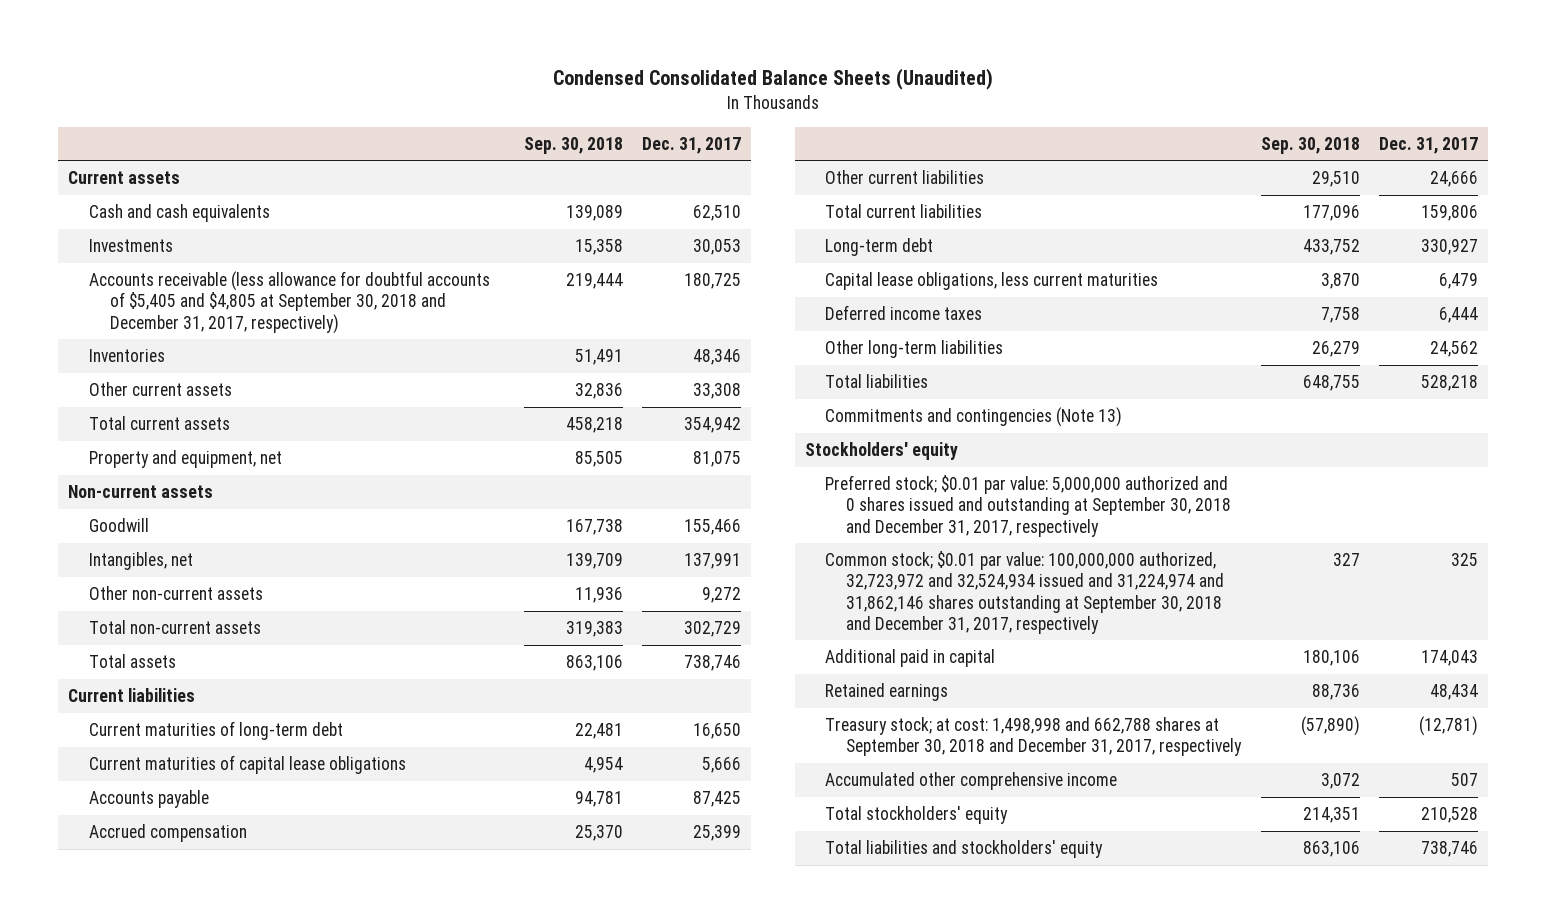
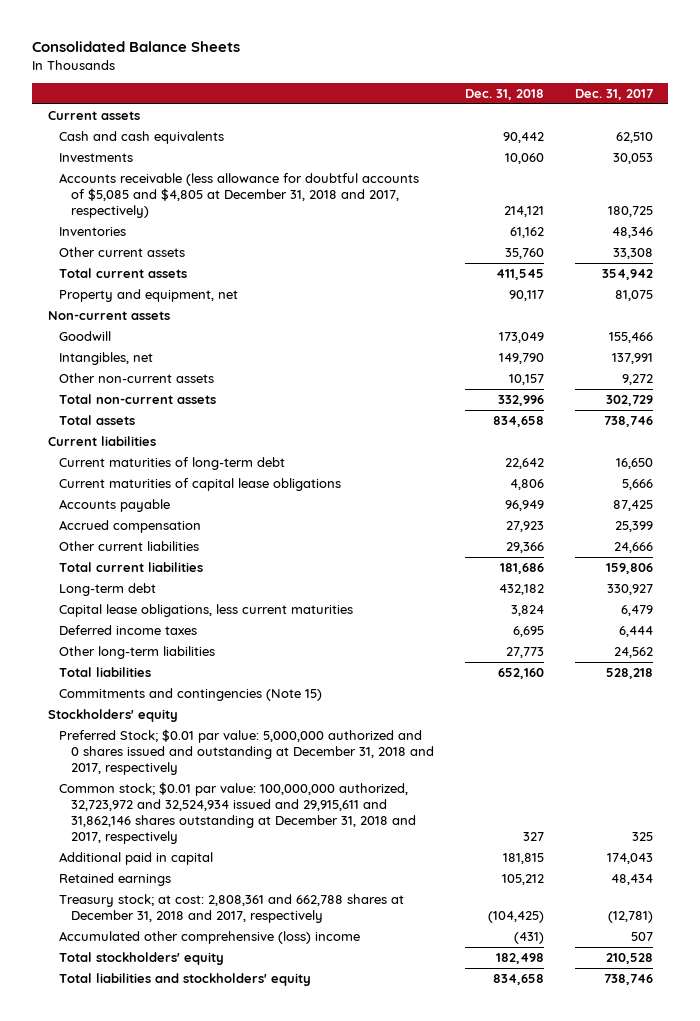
[552,68,993,91] Condensed Consolidated Balance Sheets (Unaudited) -> [32,41,241,53] Consolidated Balance Sheets
[524,136,624,154] Sep. 30, 2018 -> none
none -> [464,88,544,100] Dec. 31, 2018
[88,271,490,334] Accounts receivable (less allowance for doubtful accounts of $5,405 and $4,805 at September 30, 2018 and December 31, 2017, respectively) -> [59,173,420,219] Accounts receivable (less allowance for doubtful accounts of $5,085 and $4,805 at December 31, 2018 and 2017, respectively)
[825,407,1123,428] Commitments and contingencies (Note 13) -> [59,688,323,702] Commitments and contingencies (Note 15)
[825,475,1232,537] Preferred stock; $0.01 par value: 5,000,000 authorized and 0 shares issued and outstanding at September 30, 2018 and December 31, 2017, respectively -> [59,729,434,776] Preferred Stock; $0.01 par value: 5,000,000 authorized and 0 shares issued and outstanding at December 31, 2018 and 2017, respectively
[825,551,1225,634] Common stock; $0.01 par value: 100,000,000 authorized, 32,723,972 and 32,524,934 issued and 31,224,974 and 31,862,146 shares outstanding at September 30, 2018 and December 31, 2017, respectively -> [59,782,416,845] Common stock; $0.01 par value: 100,000,000 authorized, 32,723,972 and 32,524,934 issued and 29,915,611 and 31,862,146 shares outstanding at December 31, 2018 and 2017, respectively
[825,717,1243,757] Treasury stock; at cost: 1,498,998 and 662,788 shares at September 30, 2018 and December 31, 2017, respectively -> [59,894,405,924] Treasury stock; at cost: 2,808,361 and 662,788 shares at December 31, 2018 and 2017, respectively
[825,772,1118,791] Accumulated other comprehensive income -> [59,931,361,945] Accumulated other comprehensive (loss) income

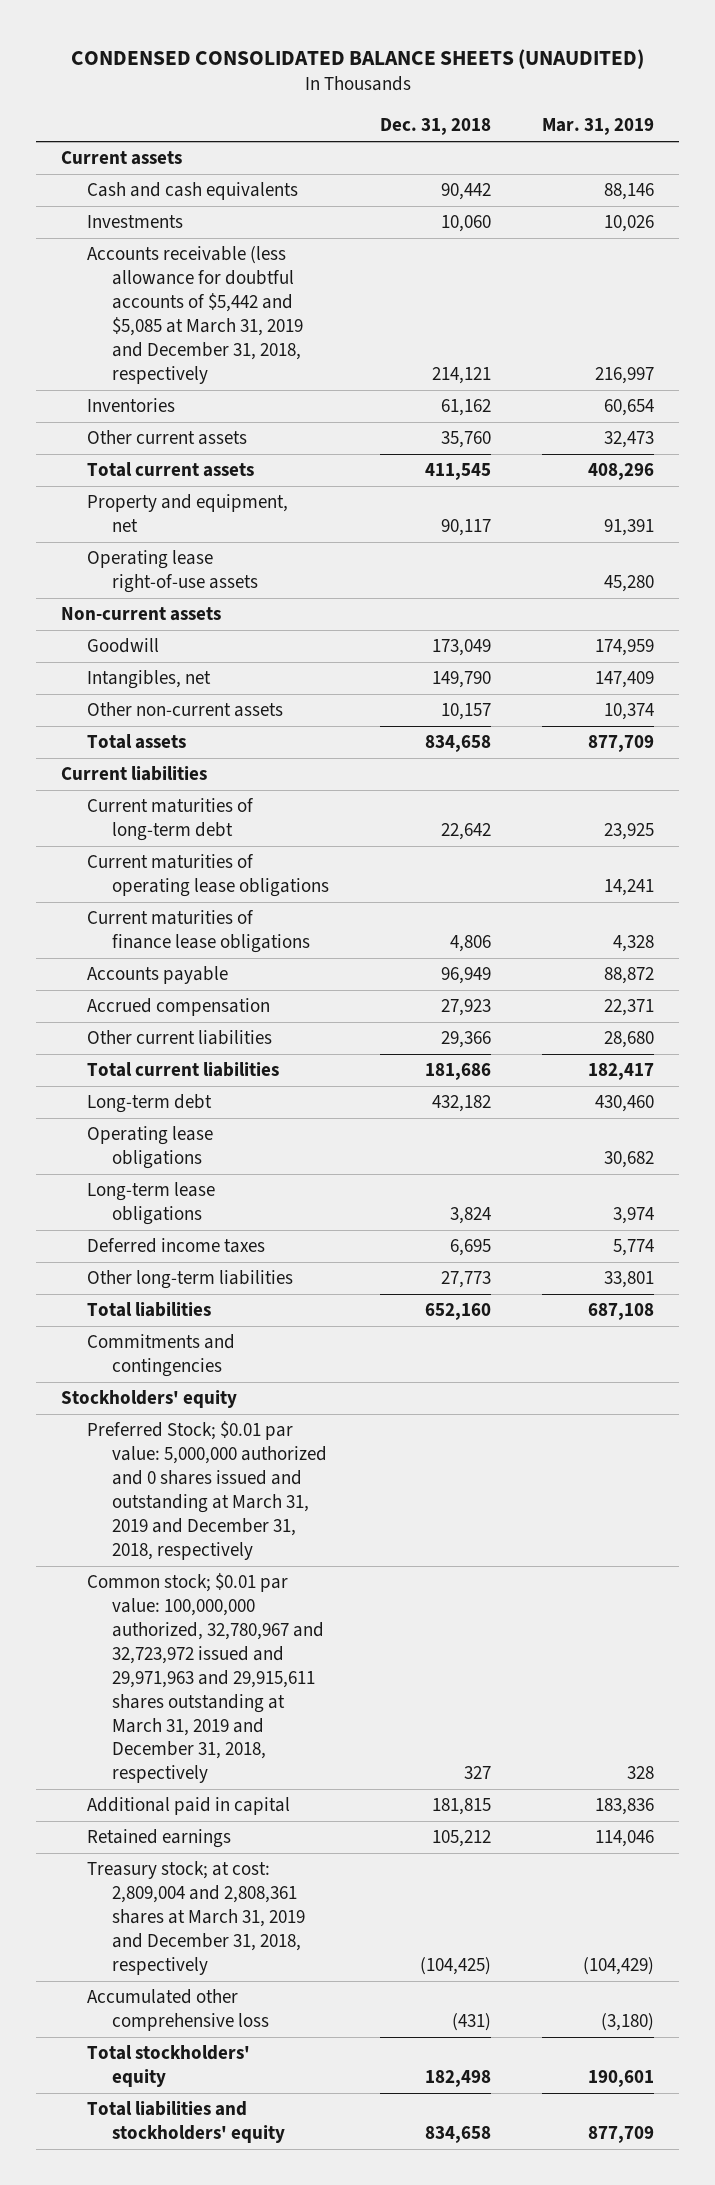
[32,41,241,53] Consolidated Balance Sheets -> [70,49,644,70] CONDENSED CONSOLIDATED BALANCE SHEETS (UNAUDITED)
[574,88,653,100] Dec. 31, 2017 -> none
none -> [541,118,654,136] Mar. 31, 2019
[59,173,420,219] Accounts receivable (less allowance for doubtful accounts of $5,085 and $4,805 at December 31, 2018 and 2017, respectively) -> [86,246,303,384] Accounts receivable (less allowance for doubtful accounts of $5,442 and $5,085 at March 31, 2019 and December 31, 2018, respectively
none -> [86,550,258,594] Operating lease right-of-use assets
[59,394,217,405] Total non-current assets -> none
none -> [86,854,329,898] Current maturities of operating lease obligations
[59,478,342,492] Current maturities of capital lease obligations -> [86,910,310,954] Current maturities of finance lease obligations
none -> [86,1126,213,1170] Operating lease obligations
[59,604,354,618] Capital lease obligations, less current maturities -> [86,1182,215,1226] Long-term lease obligations
[59,688,323,702] Commitments and contingencies (Note 15) -> [86,1334,235,1378] Commitments and contingencies
[59,729,434,776] Preferred Stock; $0.01 par value: 5,000,000 authorized and 0 shares issued and outstanding at December 31, 2018 and 2017, respectively -> [86,1421,327,1560] Preferred Stock; $0.01 par value: 5,000,000 authorized and 0 shares issued and outstanding at March 31, 2019 and December 31, 2018, respectively
[59,782,416,845] Common stock; $0.01 par value: 100,000,000 authorized, 32,723,972 and 32,524,934 issued and 29,915,611 and 31,862,146 shares outstanding at December 31, 2018 and 2017, respectively -> [86,1573,324,1784] Common stock; $0.01 par value: 100,000,000 authorized, 32,780,967 and 32,723,972 issued and 29,971,963 and 29,915,611 shares outstanding at March 31, 2019 and December 31, 2018, respectively
[59,894,405,924] Treasury stock; at cost: 2,808,361 and 662,788 shares at December 31, 2018 and 2017, respectively -> [86,1861,305,1975] Treasury stock; at cost: 2,809,004 and 2,808,361 shares at March 31, 2019 and December 31, 2018, respectively
[59,931,361,945] Accumulated other comprehensive (loss) income -> [86,1989,269,2032] Accumulated other comprehensive loss

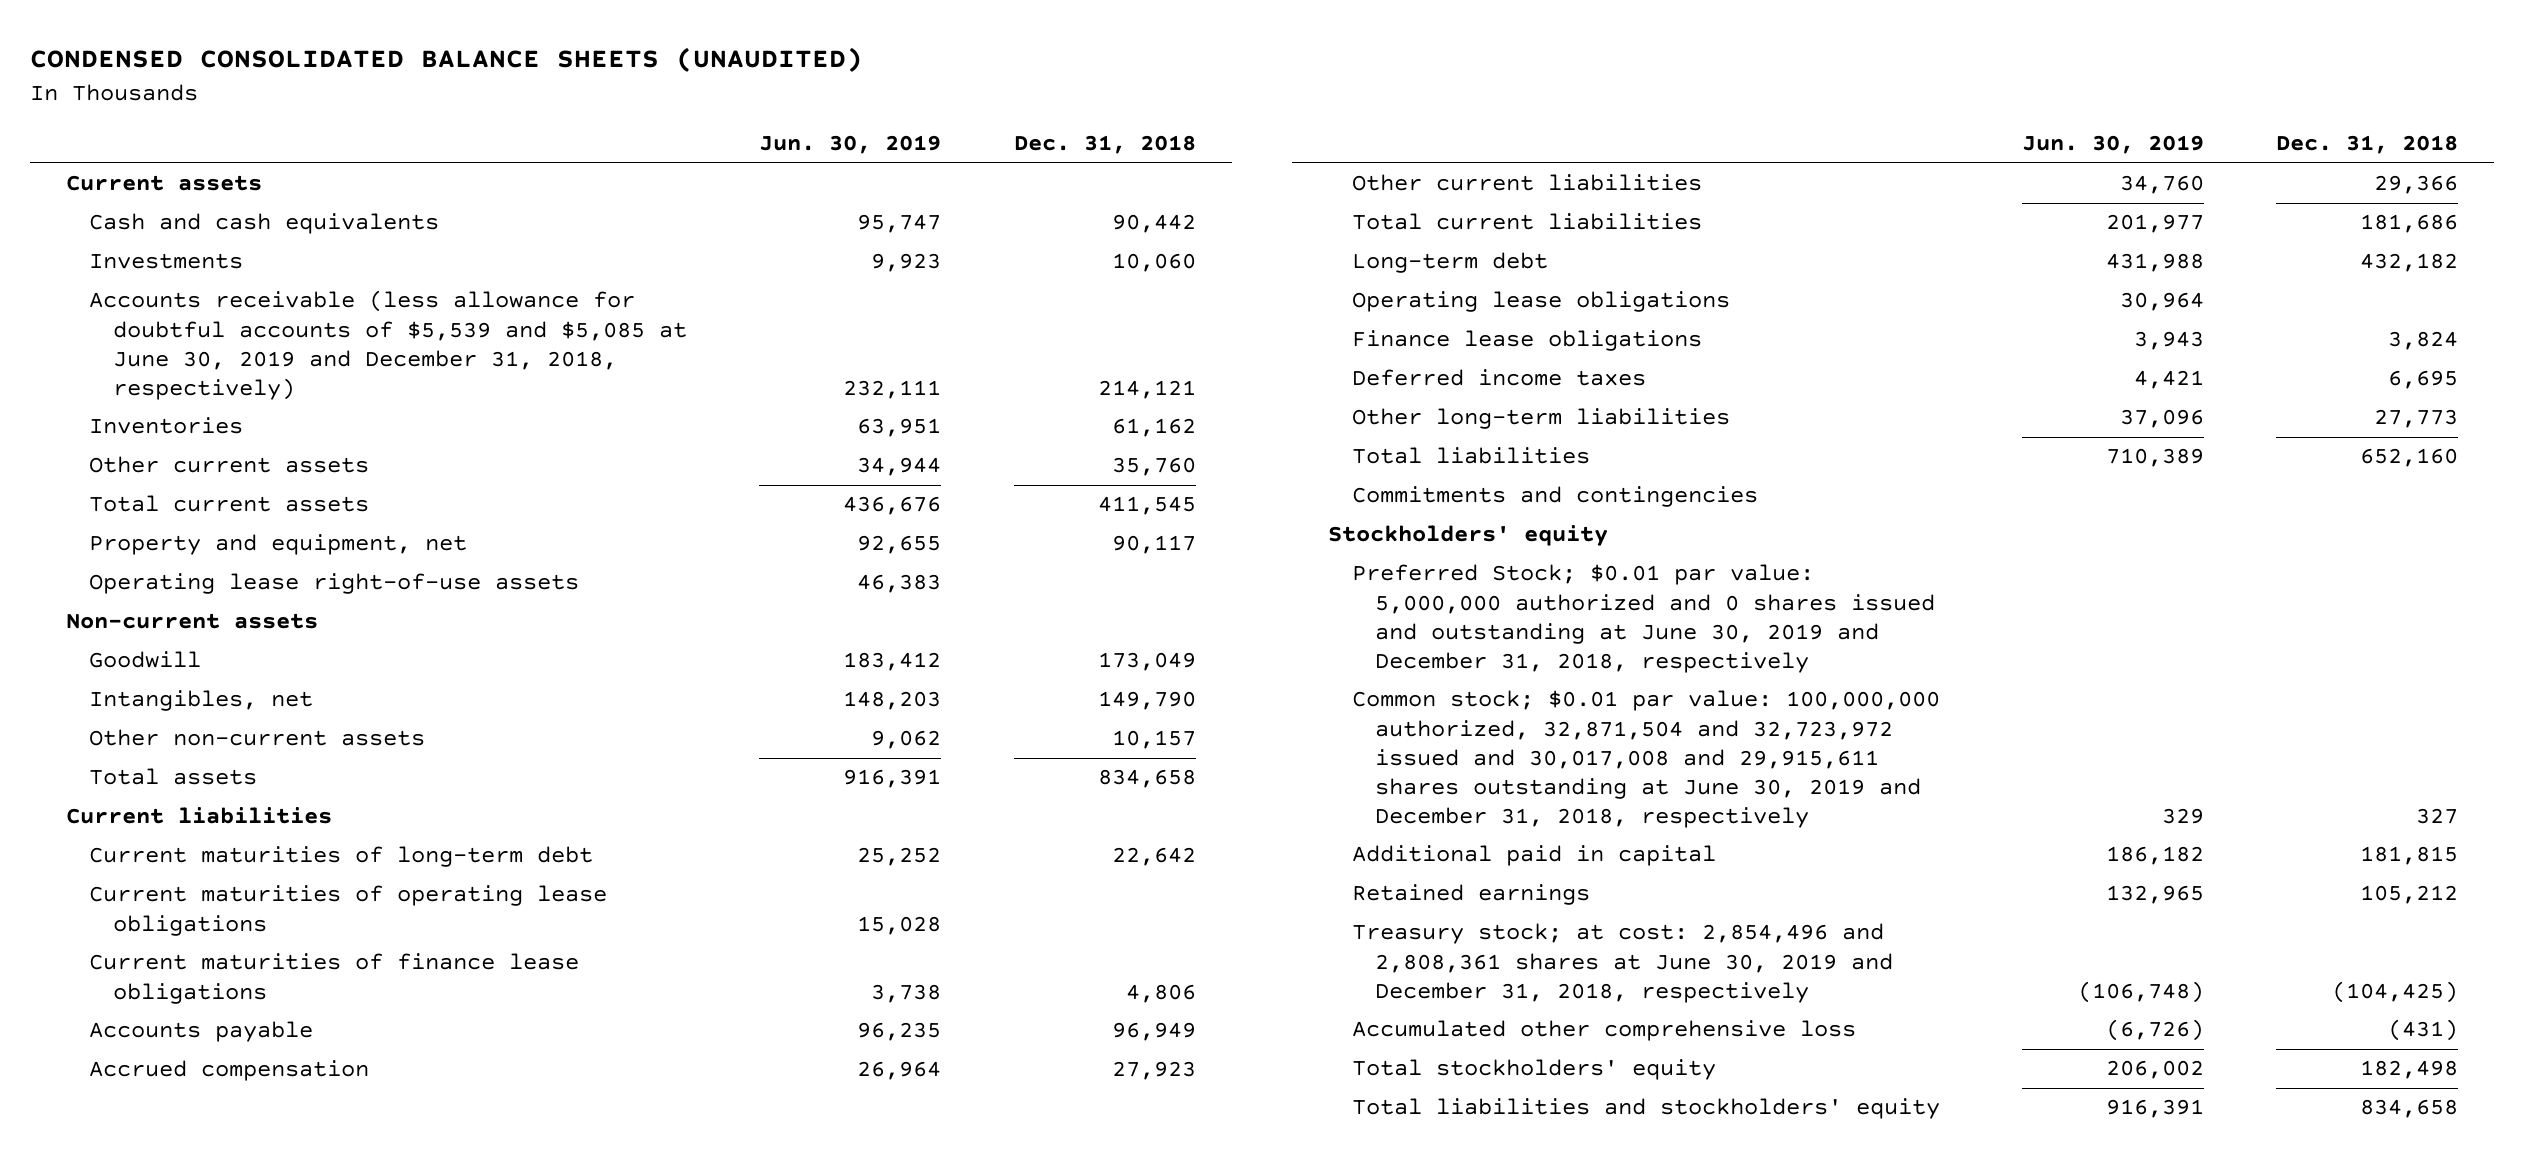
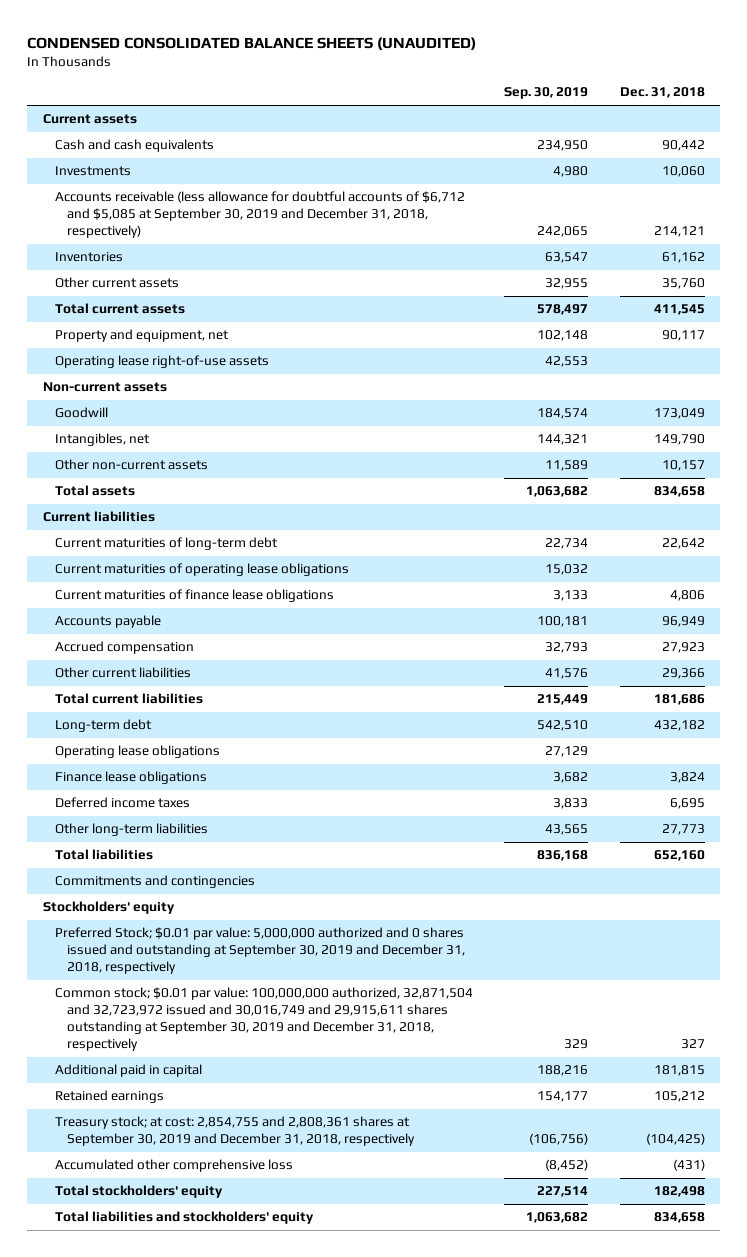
[759,135,942,155] Jun. 30, 2019 -> none
none -> [504,87,589,100] Sep. 30, 2019
[89,290,687,400] Accounts receivable (less allowance for doubtful accounts of $5,539 and $5,085 at June 30, 2019 and December 31, 2018, respectively) -> [54,191,465,239] Accounts receivable (less allowance for doubtful accounts of $6,712 and $5,085 at September 30, 2019 and December 31, 2018, respectively)
[1351,564,1936,673] Preferred Stock; $0.01 par value: 5,000,000 authorized and 0 shares issued and outstanding at June 30, 2019 and December 31, 2018, respectively -> [54,927,465,975] Preferred Stock; $0.01 par value: 5,000,000 authorized and 0 shares issued and outstanding at September 30, 2019 and December 31, 2018, respectively
[1351,690,1940,828] Common stock; $0.01 par value: 100,000,000 authorized, 32,871,504 and 32,723,972 issued and 30,017,008 and 29,915,611 shares outstanding at June 30, 2019 and December 31, 2018, respectively -> [54,987,473,1052] Common stock; $0.01 par value: 100,000,000 authorized, 32,871,504 and 32,723,972 issued and 30,016,749 and 29,915,611 shares outstanding at September 30, 2019 and December 31, 2018, respectively
[1351,923,1894,1003] Treasury stock; at cost: 2,854,496 and 2,808,361 shares at June 30, 2019 and December 31, 2018, respectively -> [54,1116,415,1147] Treasury stock; at cost: 2,854,755 and 2,808,361 shares at September 30, 2019 and December 31, 2018, respectively

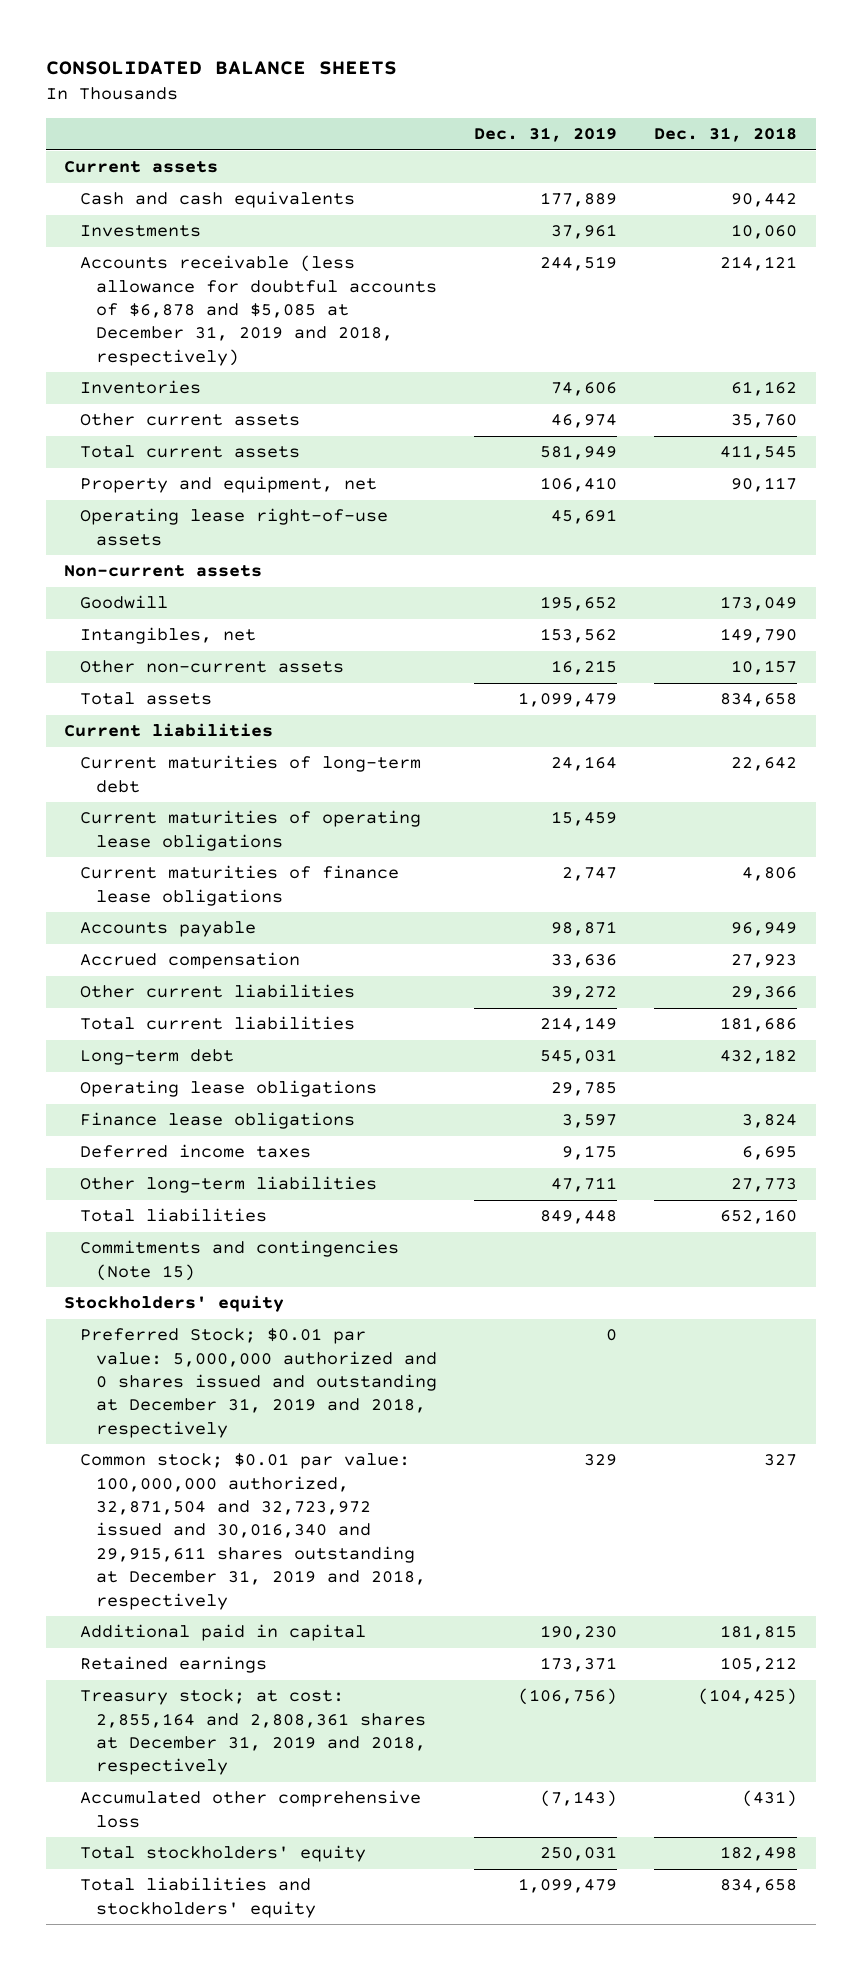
[26,36,476,50] CONDENSED CONSOLIDATED BALANCE SHEETS (UNAUDITED) -> [45,61,397,76] CONSOLIDATED BALANCE SHEETS
[504,87,589,100] Sep. 30, 2019 -> none
none -> [474,127,618,143] Dec. 31, 2019
[54,191,465,239] Accounts receivable (less allowance for doubtful accounts of $6,712 and $5,085 at September 30, 2019 and December 31, 2018, respectively) -> [80,255,438,366] Accounts receivable (less allowance for doubtful accounts of $6,878 and $5,085 at December 31, 2019 and 2018, respectively)
[54,875,255,889] Commitments and contingencies -> [80,1240,400,1281] Commitments and contingencies (Note 15)
[54,927,465,975] Preferred Stock; $0.01 par value: 5,000,000 authorized and 0 shares issued and outstanding at September 30, 2019 and December 31, 2018, respectively -> [80,1328,438,1438] Preferred Stock; $0.01 par value: 5,000,000 authorized and 0 shares issued and outstanding at December 31, 2019 and 2018, respectively
[54,987,473,1052] Common stock; $0.01 par value: 100,000,000 authorized, 32,871,504 and 32,723,972 issued and 30,016,749 and 29,915,611 shares outstanding at September 30, 2019 and December 31, 2018, respectively -> [80,1453,427,1610] Common stock; $0.01 par value: 100,000,000 authorized, 32,871,504 and 32,723,972 issued and 30,016,340 and 29,915,611 shares outstanding at December 31, 2019 and 2018, respectively
[54,1116,415,1147] Treasury stock; at cost: 2,854,755 and 2,808,361 shares at September 30, 2019 and December 31, 2018, respectively -> [80,1689,427,1776] Treasury stock; at cost: 2,855,164 and 2,808,361 shares at December 31, 2019 and 2018, respectively

